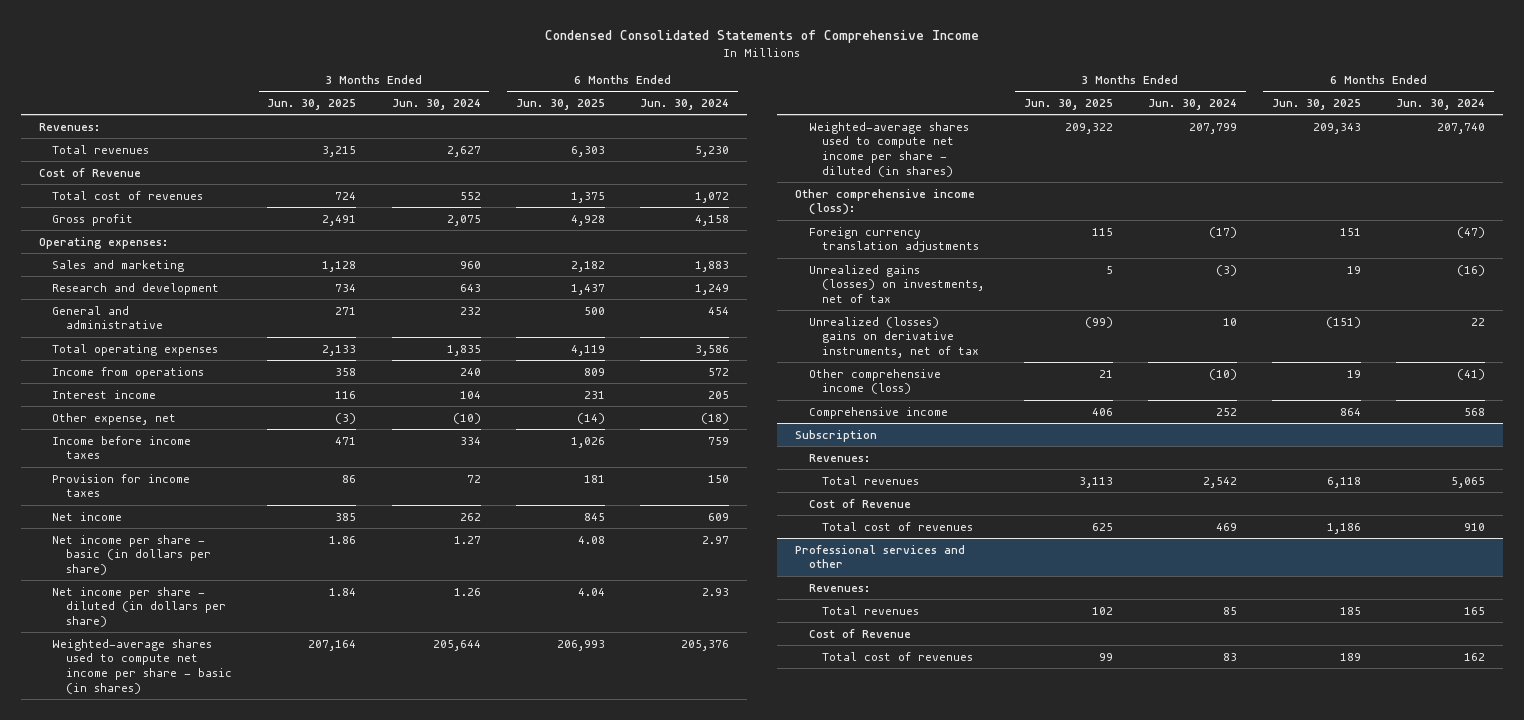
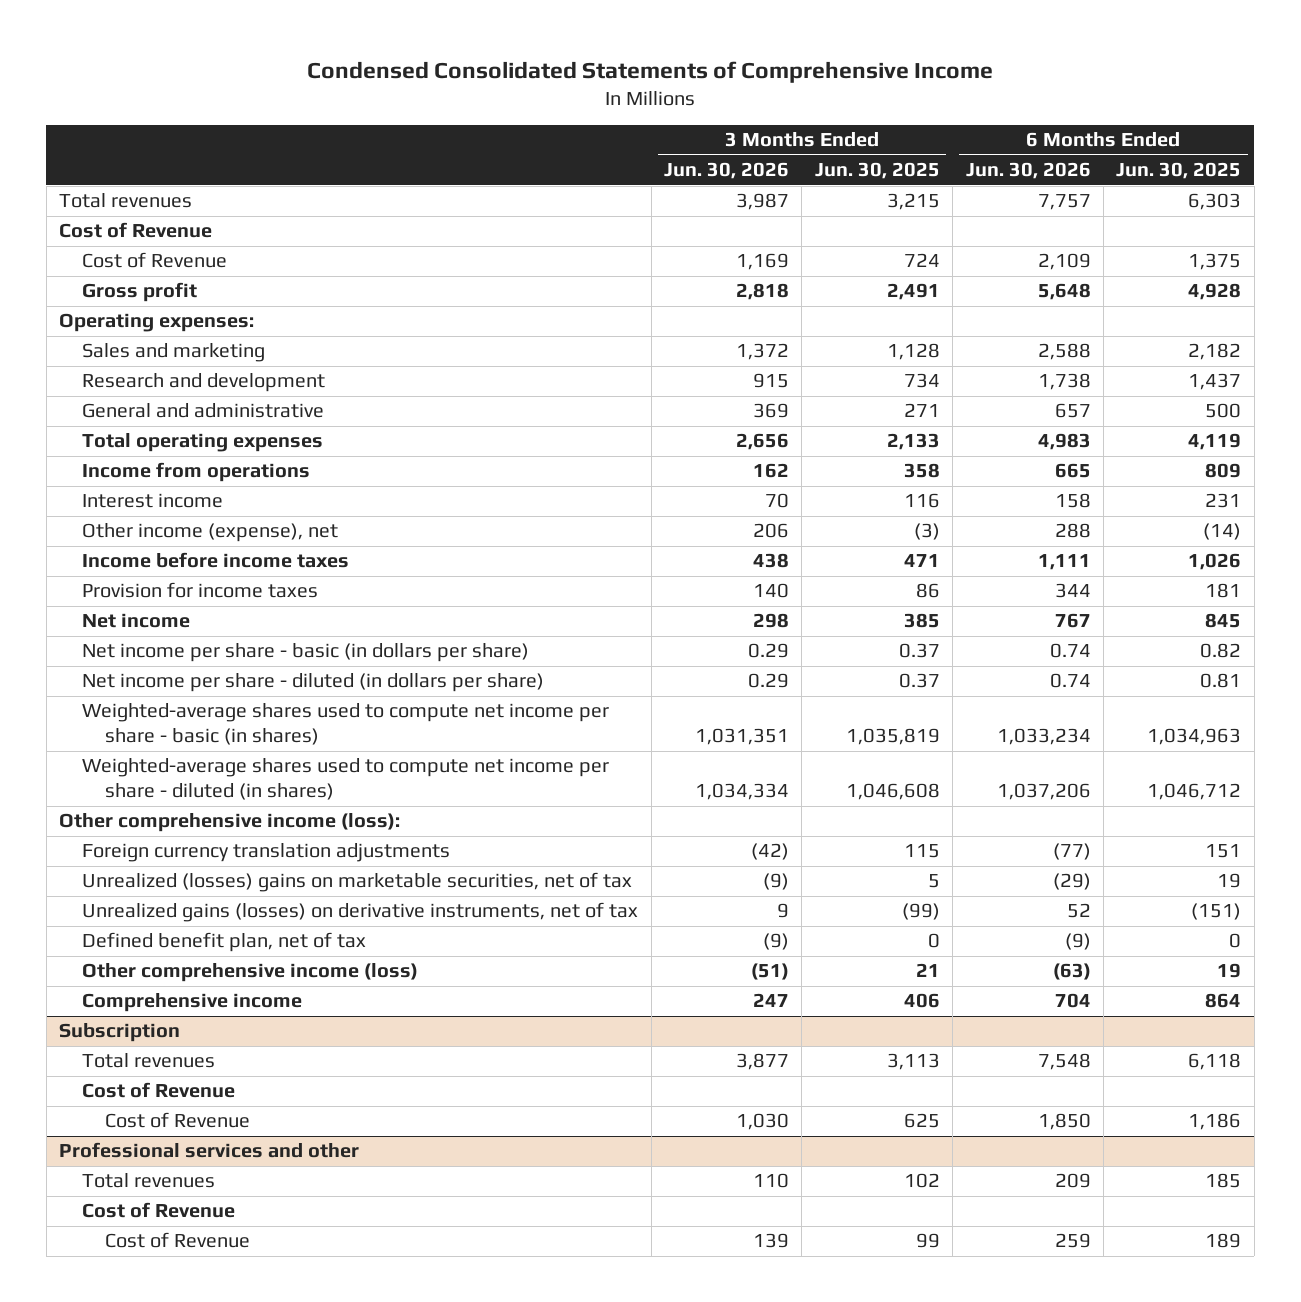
[391,99,481,111] Jun. 30, 2024 -> none
[640,99,730,111] Jun. 30, 2024 -> none
none -> [663,162,789,180] Jun. 30, 2026
none -> [965,162,1091,180] Jun. 30, 2026
[38,122,100,131] Revenues: -> none
[52,190,204,200] Total cost of revenues -> [82,252,228,269] Cost of Revenue
[52,412,177,425] Other expense, net -> [82,523,339,543] Other income (expense), net
[329,535,357,544] 1.86 -> [898,643,940,659] 0.37
[577,535,605,544] 4.08 -> [1200,643,1242,659] 0.82
[329,587,357,596] 1.84 -> [898,673,940,689] 0.37
[577,587,605,596] 4.04 -> [1200,673,1242,689] 0.81
[308,639,357,651] 207,164 -> [845,728,940,746] 1,035,819
[556,639,605,651] 206,993 -> [1147,728,1242,746] 1,034,963
[1064,122,1113,134] 209,322 -> [845,783,940,801] 1,046,608
[1313,122,1362,134] 209,343 -> [1147,783,1242,801] 1,046,712
[808,264,985,304] Unrealized gains (losses) on investments, net of tax -> [82,872,633,893] Unrealized (losses) gains on marketable securities, net of tax
[808,316,980,359] Unrealized (losses) gains on derivative instruments, net of tax -> [82,902,639,923] Unrealized gains (losses) on derivative instruments, net of tax
none -> [82,932,367,953] Defined benefit plan, net of tax
[808,453,870,462] Revenues: -> none
[822,521,974,531] Total cost of revenues -> [105,1112,251,1129] Cost of Revenue
[808,583,870,592] Revenues: -> none
[822,651,974,661] Total cost of revenues -> [105,1232,251,1249] Cost of Revenue

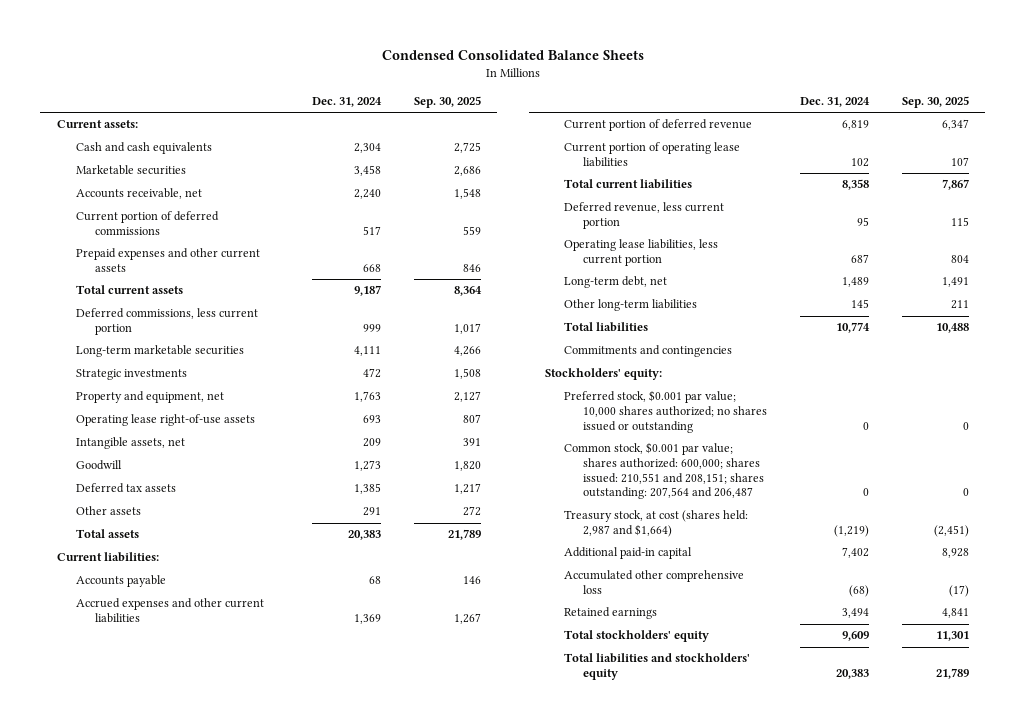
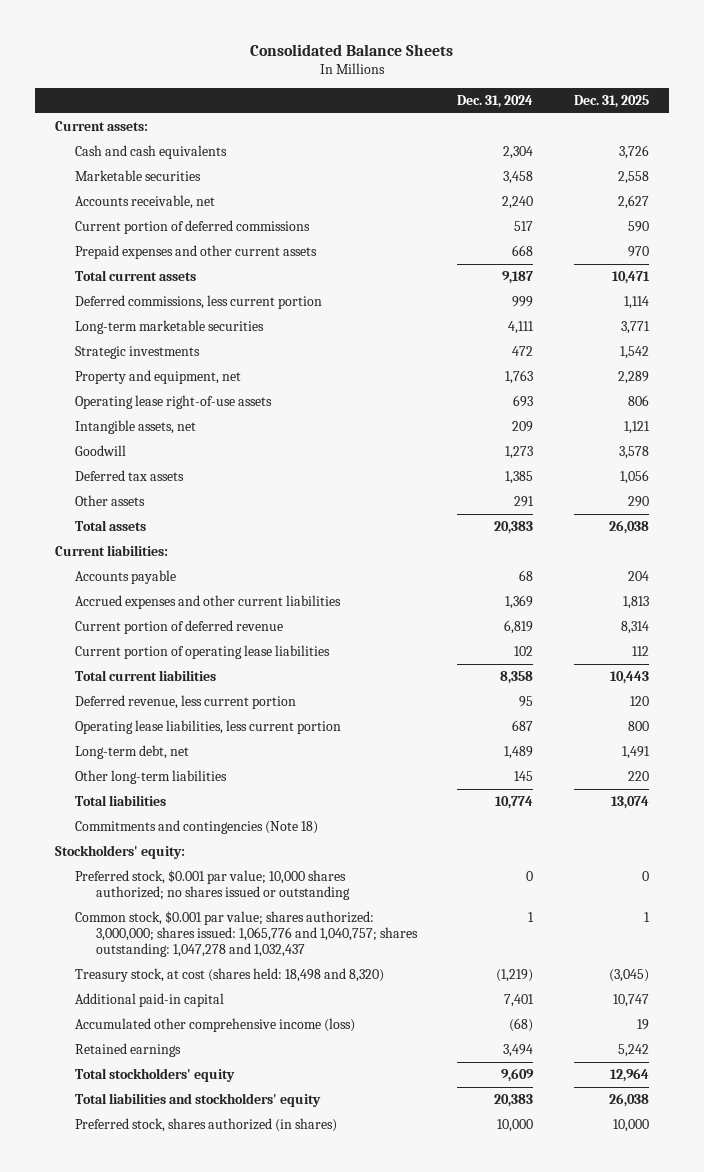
[381,49,644,60] Condensed Consolidated Balance Sheets -> [249,43,453,56] Consolidated Balance Sheets
[413,95,481,108] Sep. 30, 2025 -> none
none -> [573,95,649,109] Dec. 31, 2025
[564,345,733,358] Commitments and contingencies -> [75,820,319,835] Commitments and contingencies (Note 18)
[564,442,765,500] Common stock, $0.001 par value; shares authorized: 600,000; shares issued: 210,551 and 208,151; shares outstanding: 207,564 and 206,487 -> [75,911,419,958] Common stock, $0.001 par value; shares authorized: 3,000,000; shares issued: 1,065,776 and 1,040,757; shares outstanding: 1,047,278 and 1,032,437
[863,488,870,497] 0 -> [528,912,535,923] 1
[564,510,749,538] Treasury stock, at cost (shares held: 2,987 and $1,664) -> [75,968,385,983] Treasury stock, at cost (shares held: 18,498 and 8,320)
[842,547,870,559] 7,402 -> [504,994,535,1008] 7,401
[564,570,745,595] Accumulated other comprehensive loss -> [75,1018,356,1033] Accumulated other comprehensive income (loss)
none -> [75,1118,338,1133] Preferred stock, shares authorized (in shares)

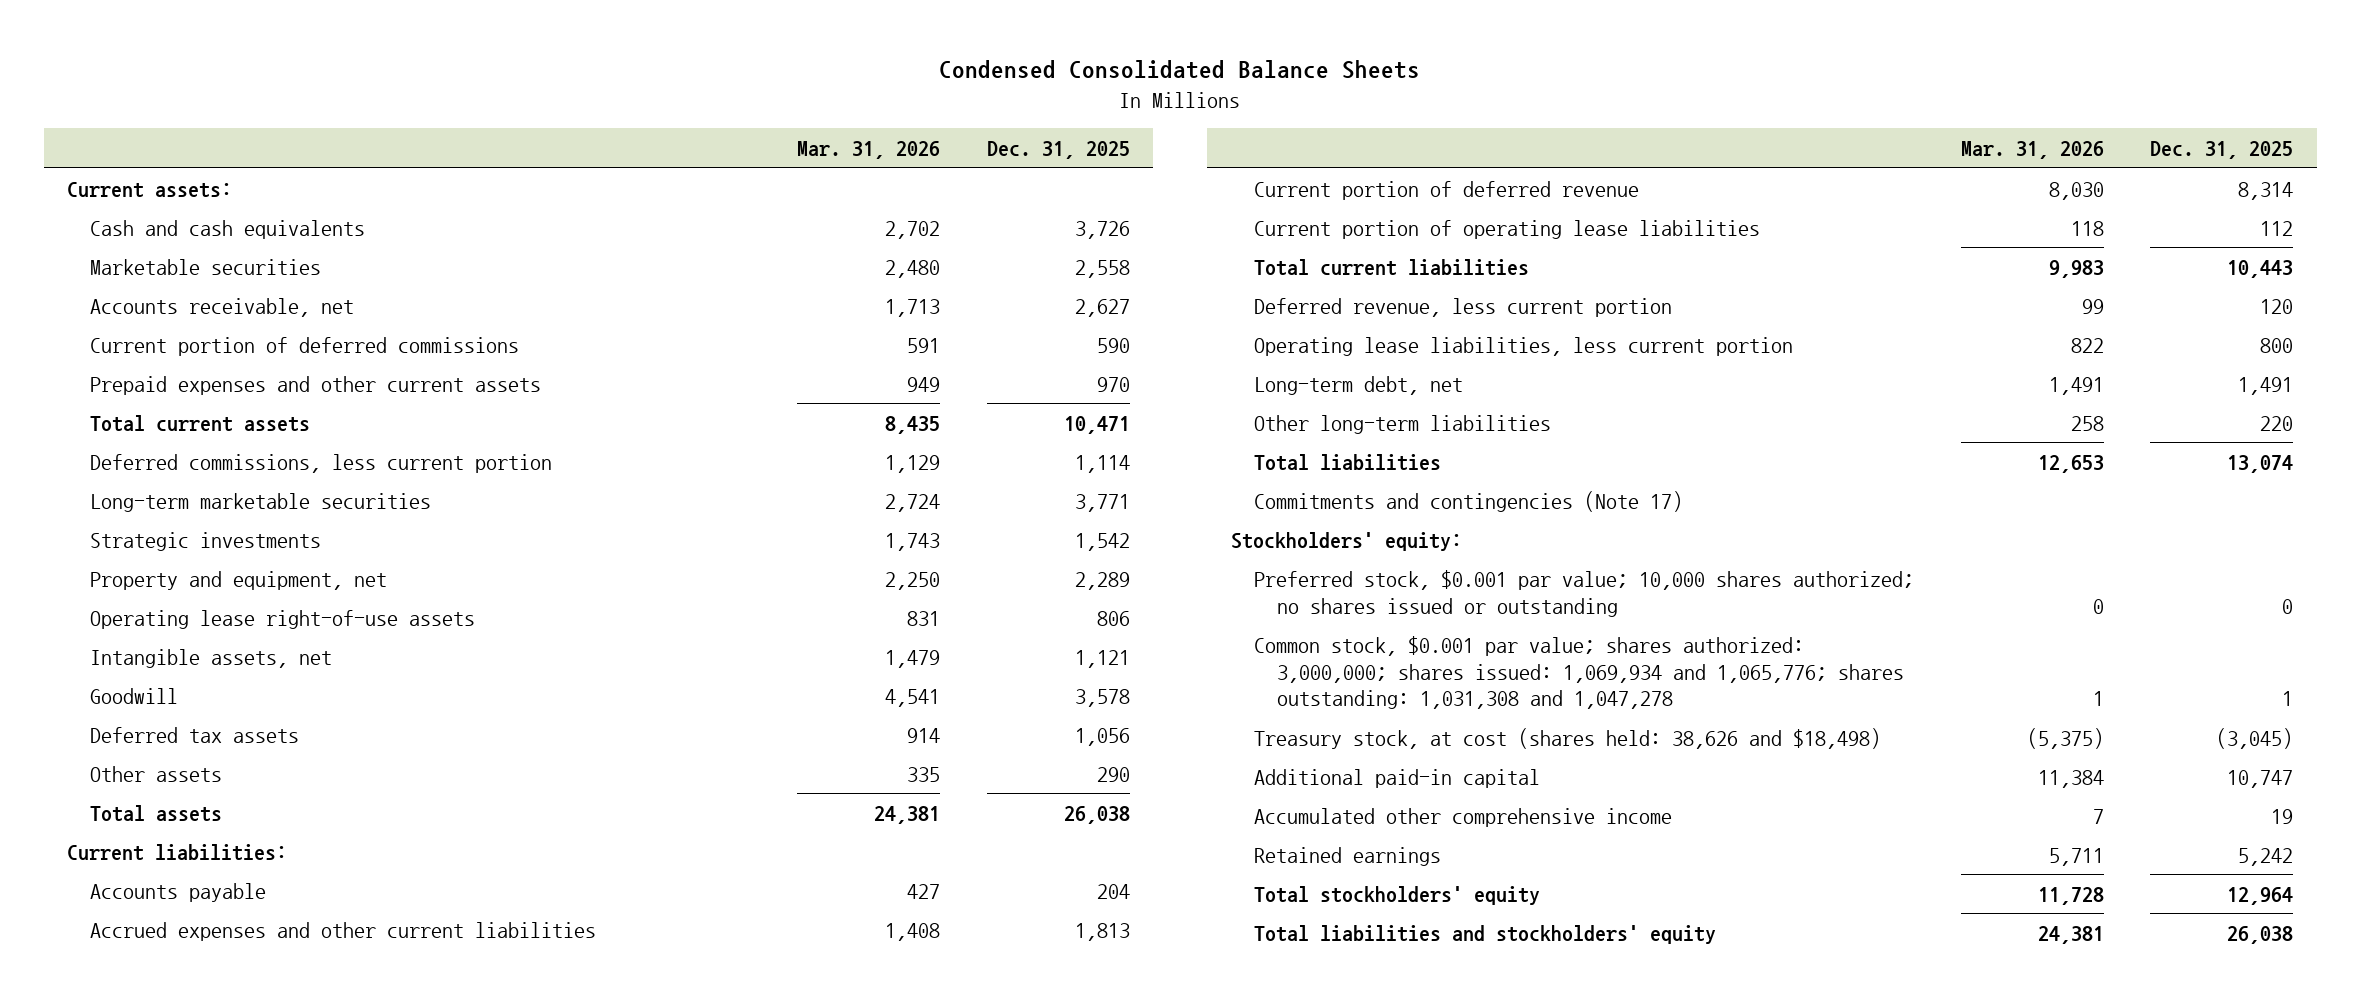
[249,43,453,56] Consolidated Balance Sheets -> [939,60,1421,80] Condensed Consolidated Balance Sheets
[457,95,534,109] Dec. 31, 2024 -> none
none -> [797,140,941,159] Mar. 31, 2026
[75,820,319,835] Commitments and contingencies (Note 18) -> [1253,490,1683,512] Commitments and contingencies (Note 17)
[75,911,419,958] Common stock, $0.001 par value; shares authorized: 3,000,000; shares issued: 1,065,776 and 1,040,757; shares outstanding: 1,047,278 and 1,032,437 -> [1253,635,1904,710] Common stock, $0.001 par value; shares authorized: 3,000,000; shares issued: 1,069,934 and 1,065,776; shares outstanding: 1,031,308 and 1,047,278
[75,968,385,983] Treasury stock, at cost (shares held: 18,498 and 8,320) -> [1253,727,1881,749] Treasury stock, at cost (shares held: 38,626 and $18,498)
[75,1018,356,1033] Accumulated other comprehensive income (loss) -> [1253,807,1672,827] Accumulated other comprehensive income
[75,1118,338,1133] Preferred stock, shares authorized (in shares) -> none

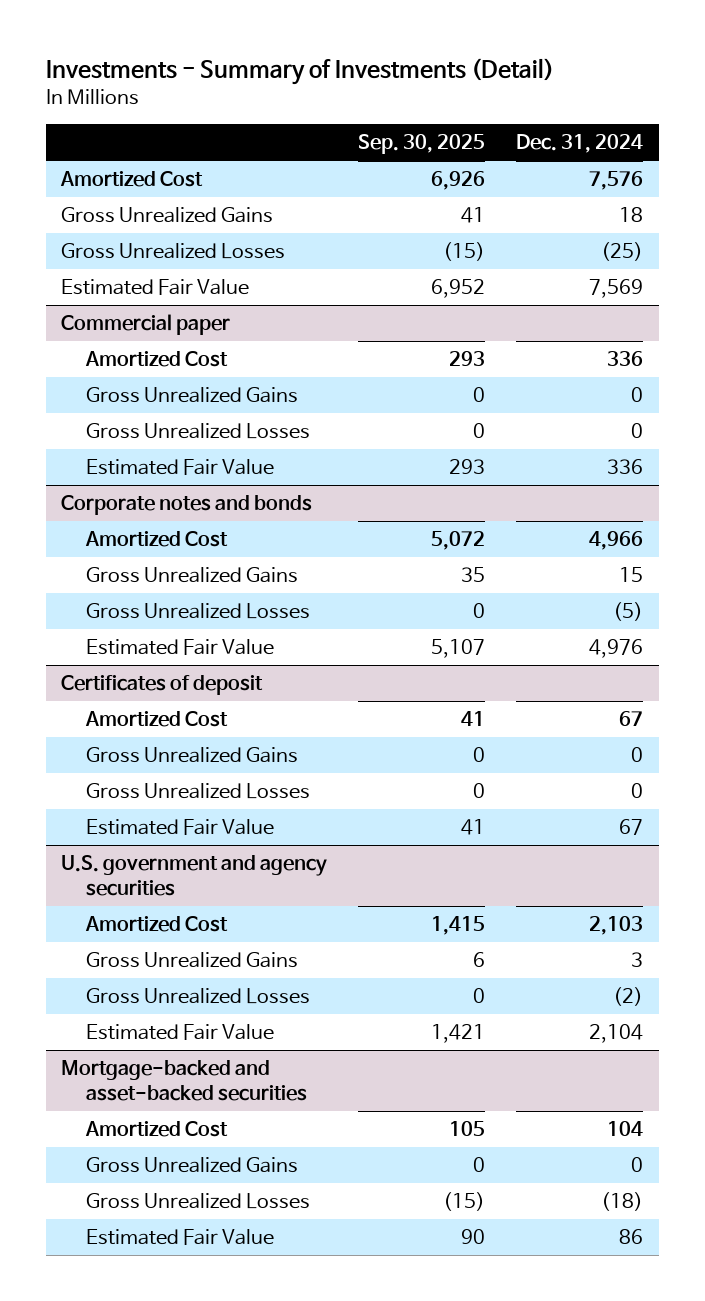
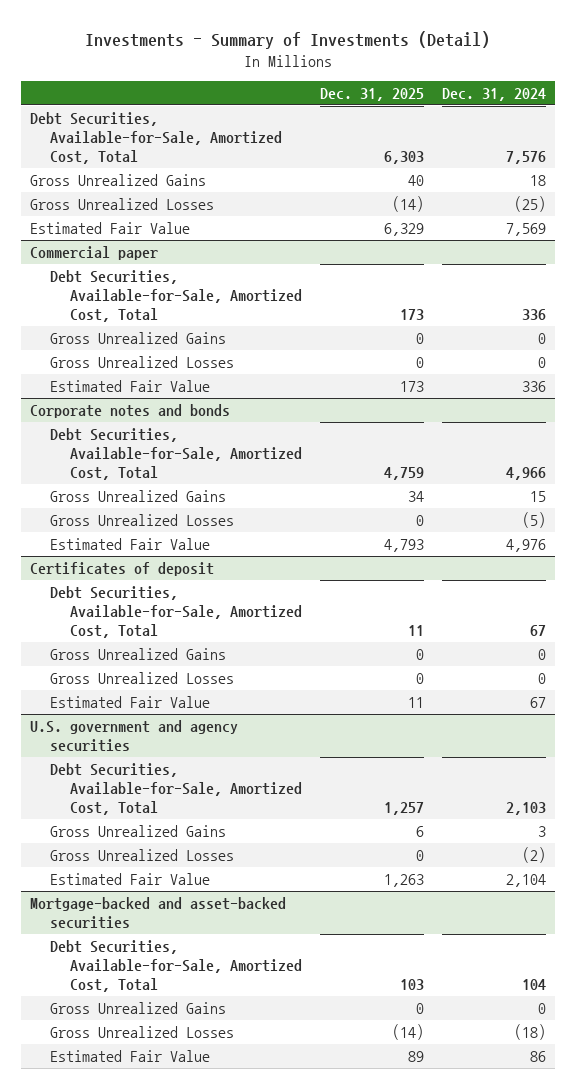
[358,134,486,155] Sep. 30, 2025 -> none
none -> [319,87,424,101] Dec. 31, 2025
[60,171,204,188] Amortized Cost -> [30,111,282,165] Debt Securities, Available-for-Sale, Amortized Cost, Total
[84,351,228,368] Amortized Cost -> [49,269,302,323] Debt Securities, Available-for-Sale, Amortized Cost, Total
[84,531,228,548] Amortized Cost -> [49,427,302,481] Debt Securities, Available-for-Sale, Amortized Cost, Total
[84,711,228,728] Amortized Cost -> [49,585,302,639] Debt Securities, Available-for-Sale, Amortized Cost, Total
[84,916,228,933] Amortized Cost -> [49,762,302,816] Debt Securities, Available-for-Sale, Amortized Cost, Total
[84,1121,228,1138] Amortized Cost -> [49,939,302,993] Debt Securities, Available-for-Sale, Amortized Cost, Total

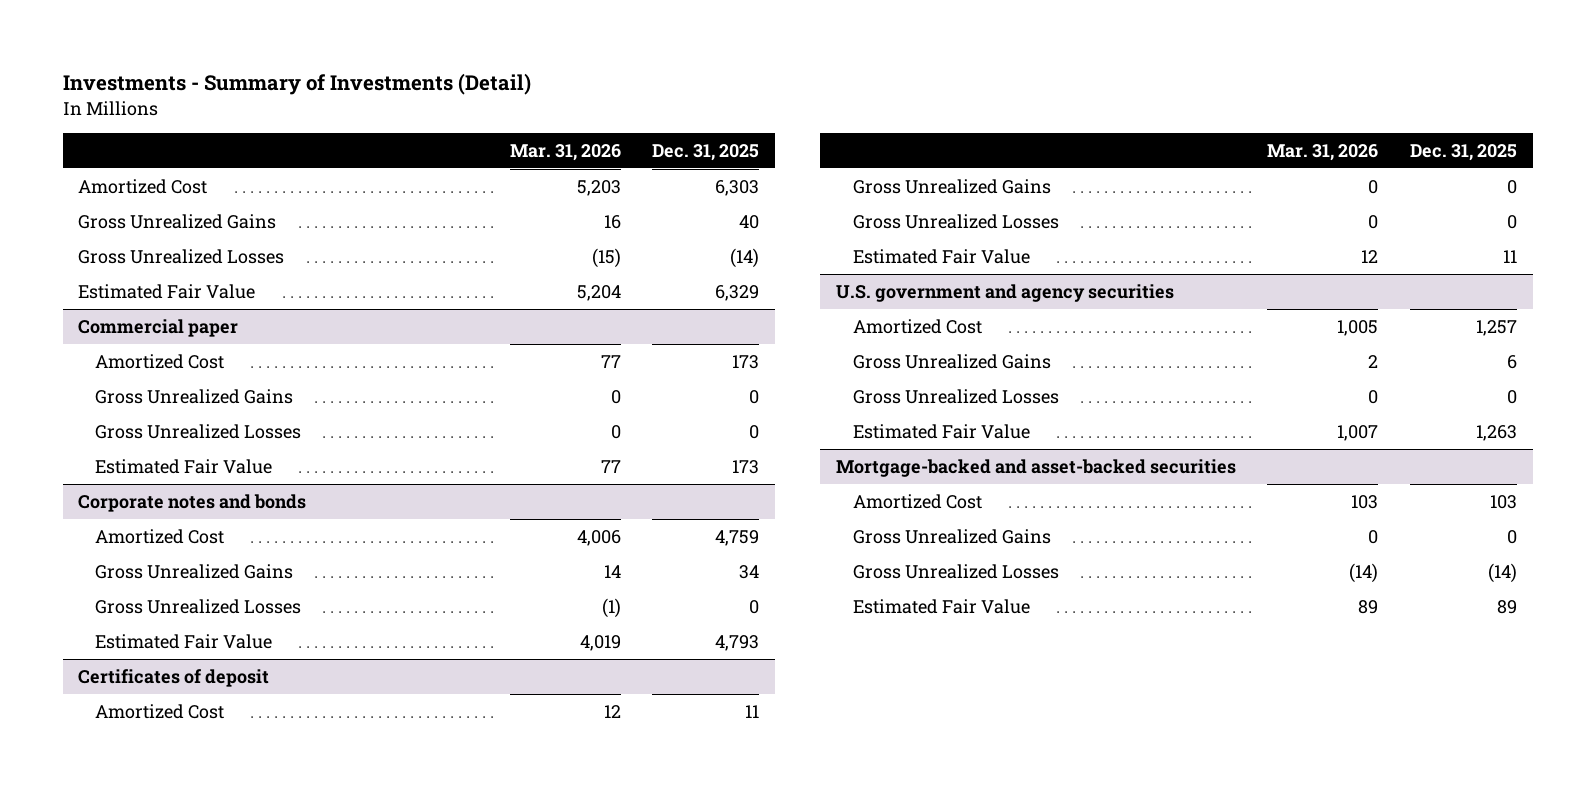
[442,87,547,101] Dec. 31, 2024 -> none
none -> [509,143,621,161] Mar. 31, 2026
[30,111,282,165] Debt Securities, Available-for-Sale, Amortized Cost, Total -> [78,179,208,195] Amortized Cost
[49,269,302,323] Debt Securities, Available-for-Sale, Amortized Cost, Total -> [95,354,225,370] Amortized Cost
[49,427,302,481] Debt Securities, Available-for-Sale, Amortized Cost, Total -> [95,529,225,545] Amortized Cost
[49,585,302,639] Debt Securities, Available-for-Sale, Amortized Cost, Total -> [95,704,225,720] Amortized Cost
[49,762,302,816] Debt Securities, Available-for-Sale, Amortized Cost, Total -> [852,319,982,335] Amortized Cost
[49,939,302,993] Debt Securities, Available-for-Sale, Amortized Cost, Total -> [852,494,982,510] Amortized Cost

